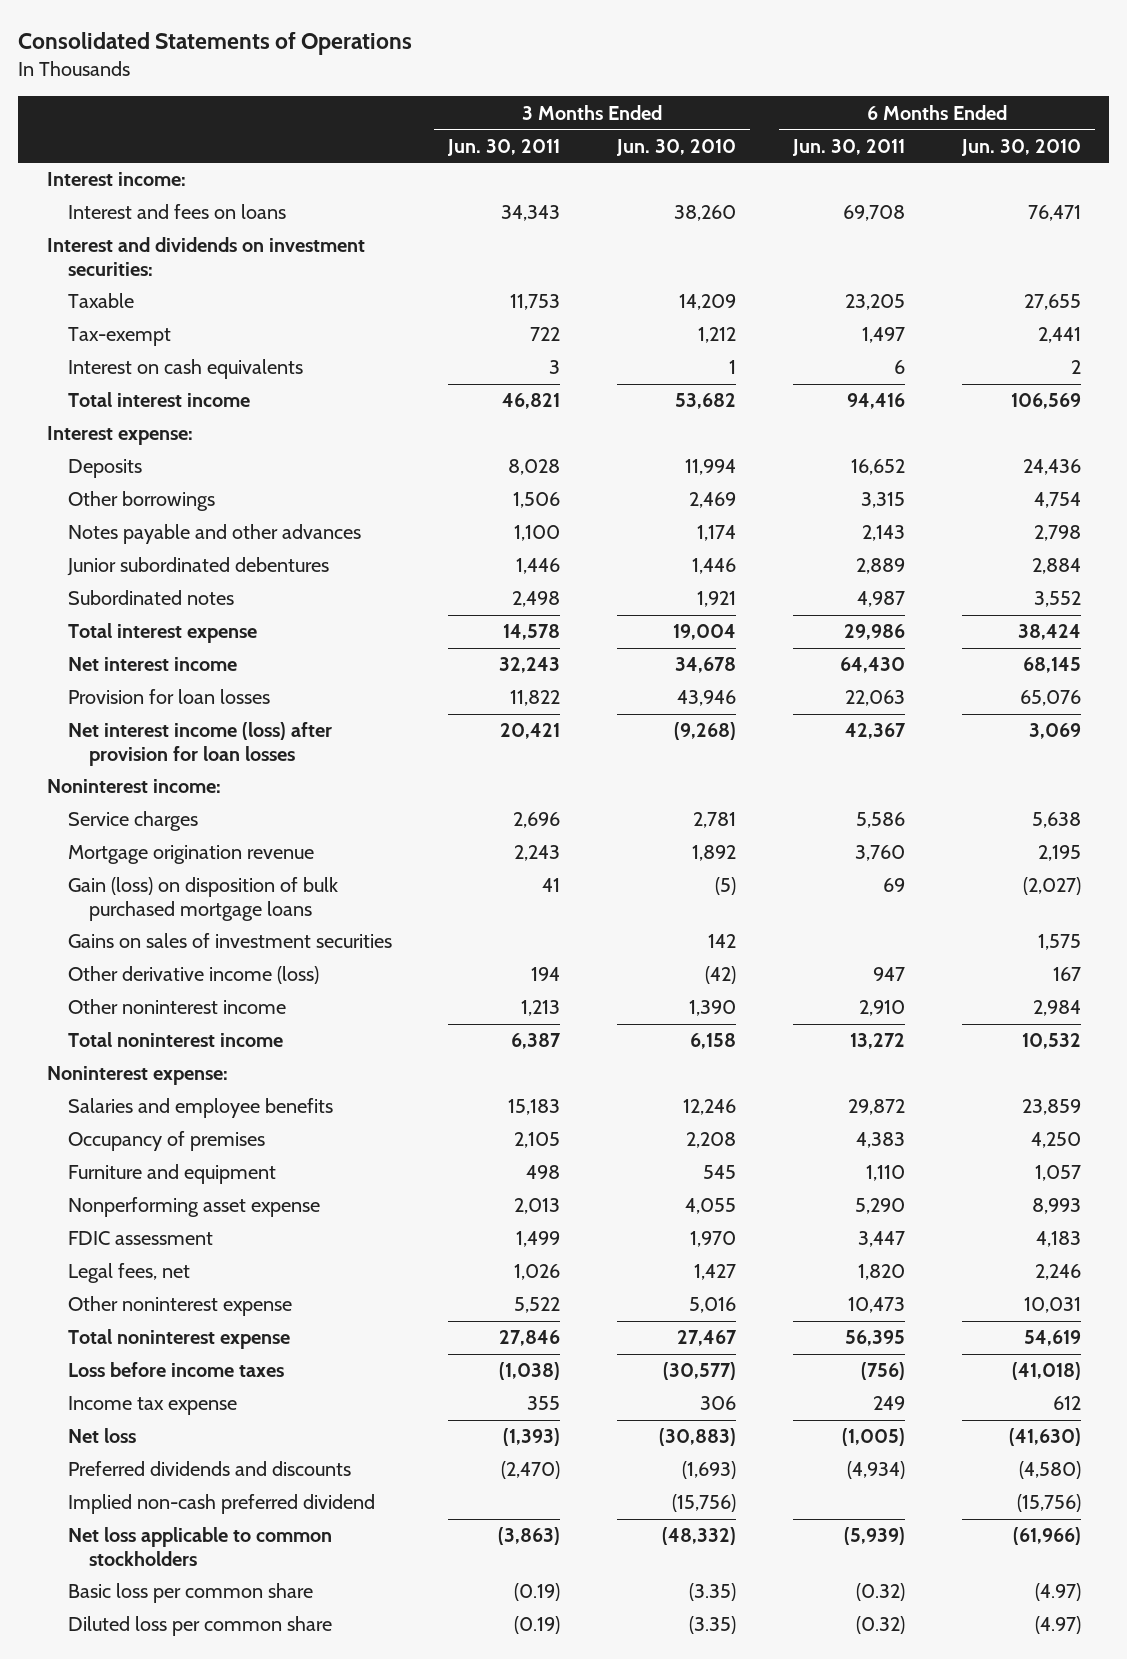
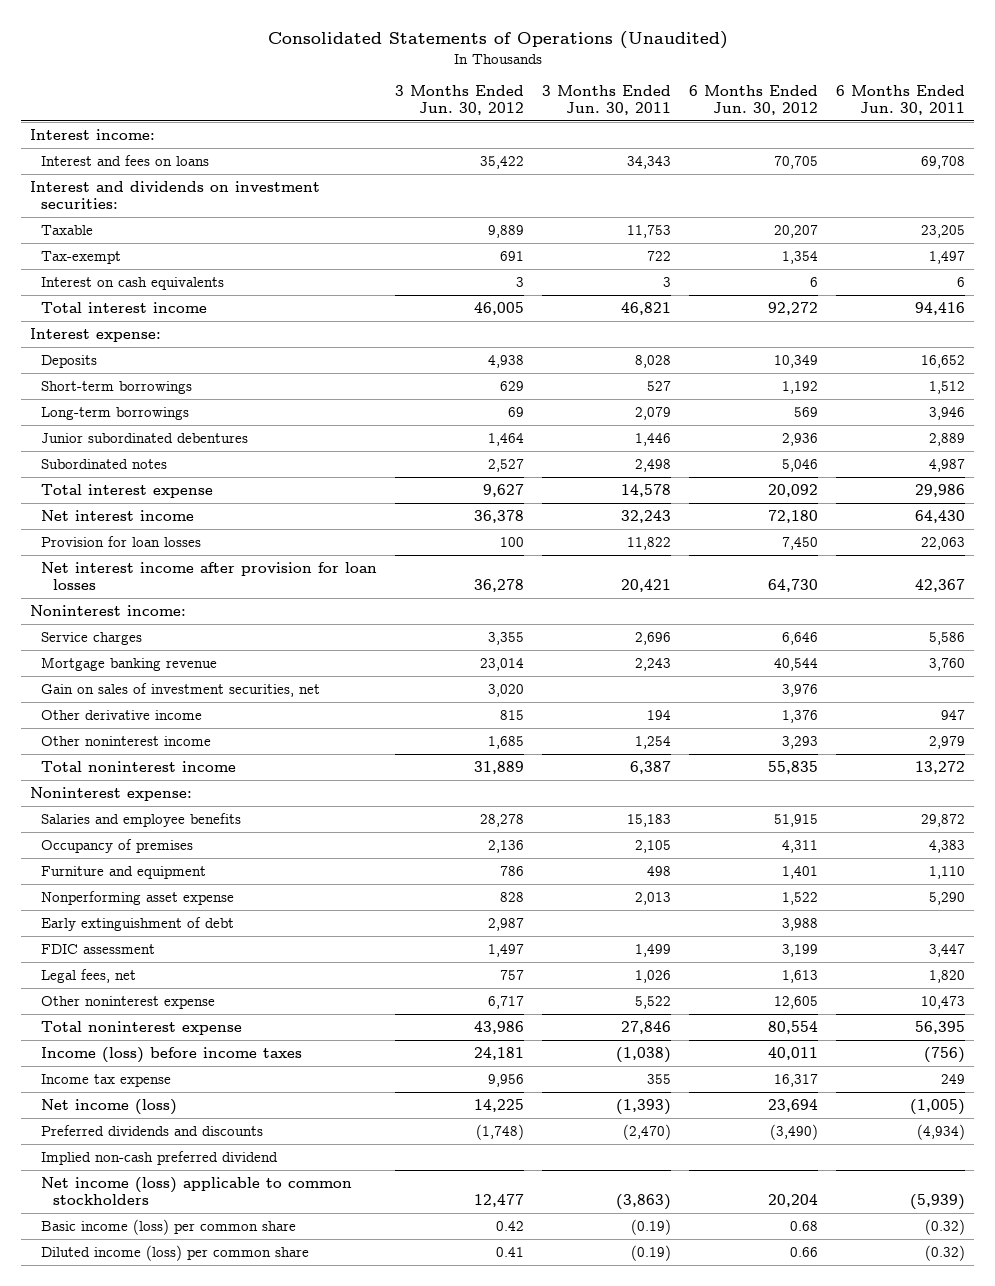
[18,32,413,56] Consolidated Statements of Operations -> [267,30,728,49] Consolidated Statements of Operations (Unaudited)
[616,138,737,156] Jun. 30, 2010 -> none
[960,138,1081,156] Jun. 30, 2010 -> none
none -> [395,84,525,116] 3 Months Ended Jun. 30, 2012
none -> [689,84,819,116] 6 Months Ended Jun. 30, 2012
[67,491,215,512] Other borrowings -> none
[67,524,361,545] Notes payable and other advances -> none
none -> [41,380,193,394] Short-term borrowings
none -> [41,406,190,420] Long-term borrowings
[67,722,332,766] Net interest income (loss) after provision for loan losses -> [41,561,378,590] Net interest income after provision for loan losses
[67,877,338,921] Gain (loss) on disposition of bulk purchased mortgage loans -> none
[67,845,314,865] Mortgage origination revenue -> [41,656,218,671] Mortgage banking revenue
[67,933,392,949] Gains on sales of investment securities -> [41,682,321,697] Gain on sales of investment securities, net
[67,966,319,985] Other derivative income (loss) -> [41,709,203,720] Other derivative income
[521,1000,561,1017] 1,213 -> [635,735,672,749] 1,254
[858,1000,905,1017] 2,910 -> [928,735,965,749] 2,979
none -> [41,916,235,931] Early extinguishment of debt
[67,1362,284,1378] Loss before income taxes -> [41,1046,303,1063] Income (loss) before income taxes
[67,1428,136,1444] Net loss -> [41,1098,178,1115] Net income (loss)
[67,1527,332,1566] Net loss applicable to common stockholders -> [41,1176,353,1205] Net income (loss) applicable to common stockholders
[67,1583,313,1604] Basic loss per common share -> [41,1218,297,1235] Basic income (loss) per common share
[67,1616,332,1637] Diluted loss per common share -> [41,1244,310,1261] Diluted income (loss) per common share

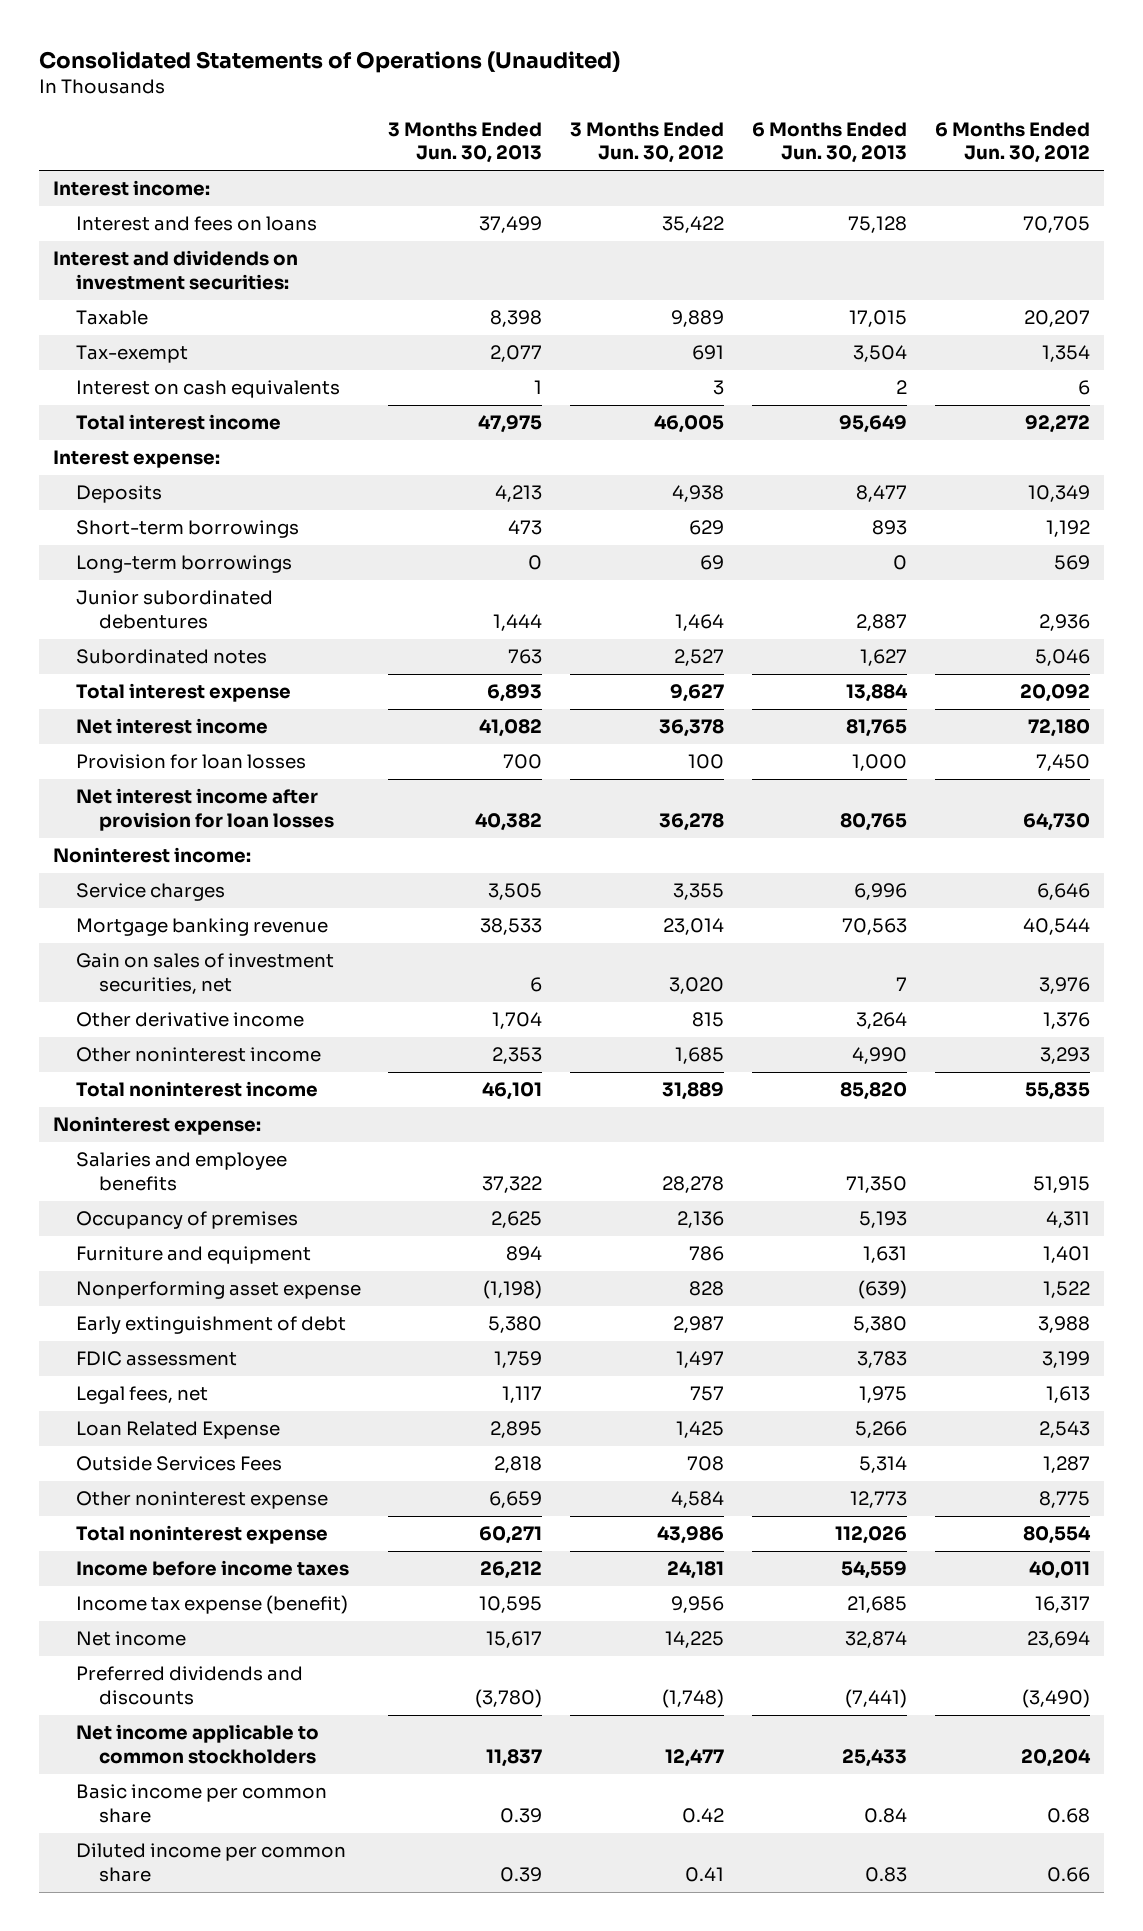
[542,84,672,116] 3 Months Ended Jun. 30, 2011 -> none
[835,84,965,116] 6 Months Ended Jun. 30, 2011 -> none
none -> [388,122,543,164] 3 Months Ended Jun. 30, 2013
none -> [752,122,908,164] 6 Months Ended Jun. 30, 2013
none -> [75,1421,280,1440] Loan Related Expense
none -> [75,1456,282,1472] Outside Services Fees
[488,995,525,1009] 6,717 -> [671,1491,725,1509] 4,584
[774,995,819,1009] 12,605 -> [1038,1491,1090,1509] 8,775
[41,1046,303,1063] Income (loss) before income taxes -> [75,1560,349,1577] Income before income taxes
[41,1073,172,1087] Income tax expense -> [75,1595,348,1615] Income tax expense (benefit)
[41,1098,178,1115] Net income (loss) -> [75,1631,186,1647] Net income
[41,1150,279,1165] Implied non-cash preferred dividend -> none
[41,1176,353,1205] Net income (loss) applicable to common stockholders -> [75,1724,319,1764] Net income applicable to common stockholders
[41,1218,297,1235] Basic income (loss) per common share -> [75,1784,327,1823] Basic income per common share
[41,1244,310,1261] Diluted income (loss) per common share -> [75,1843,346,1882] Diluted income per common share

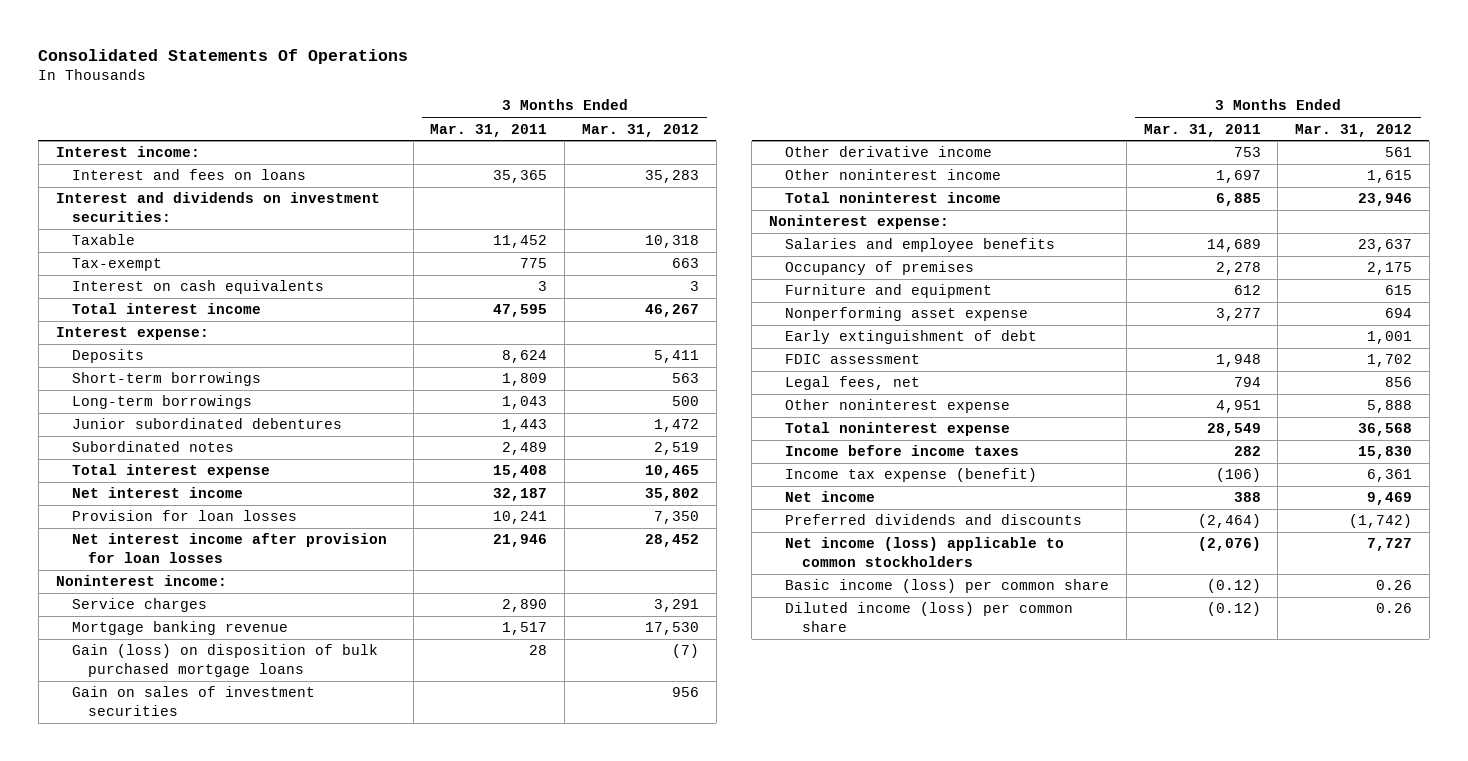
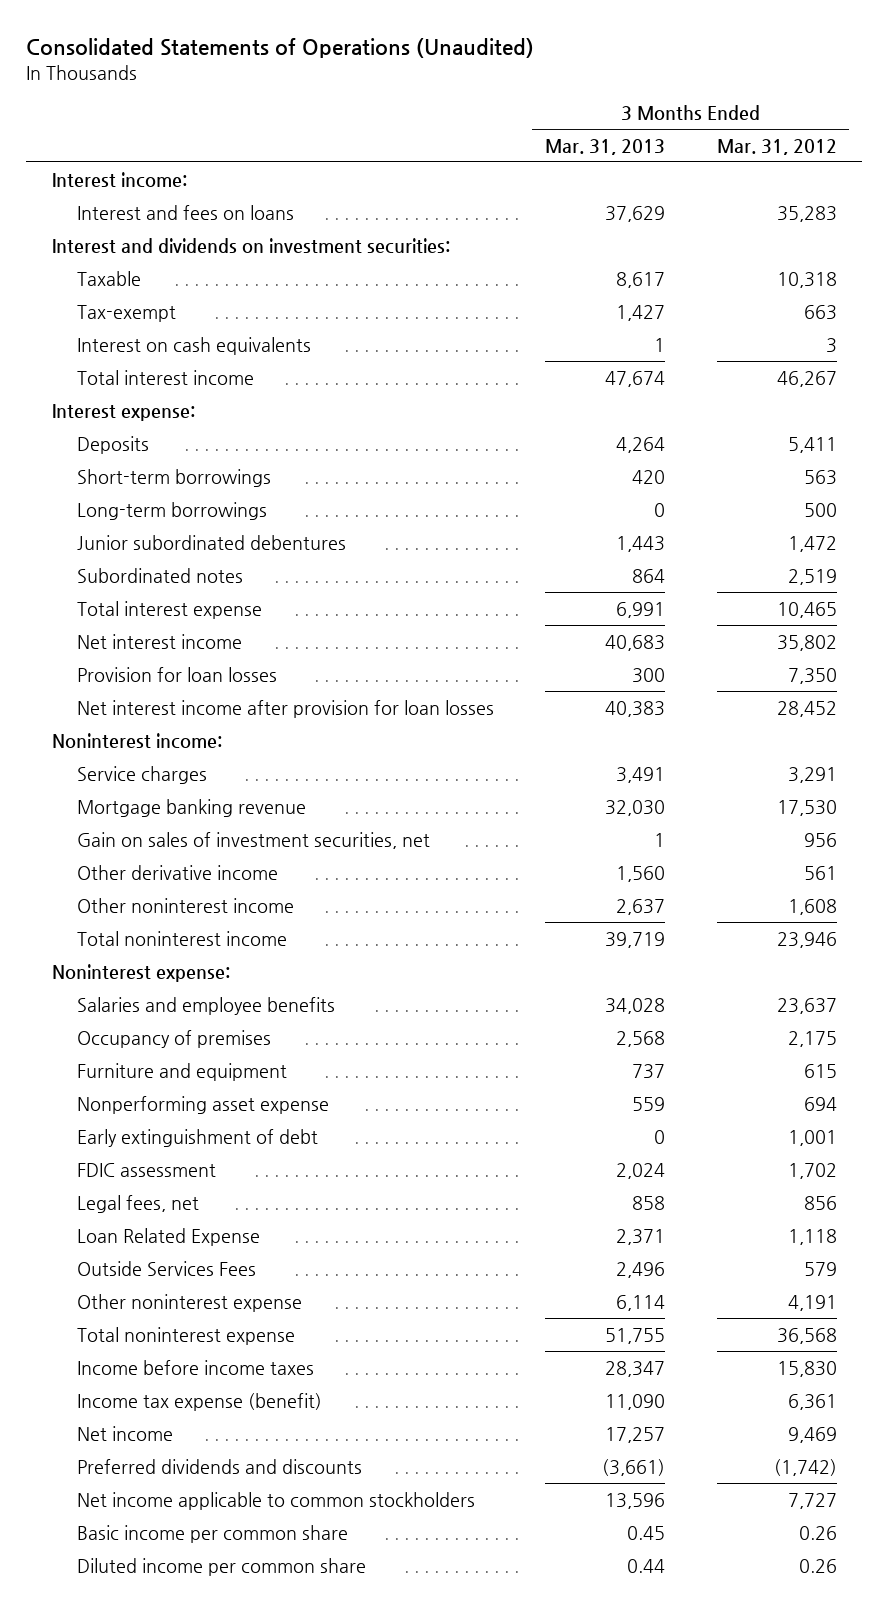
[38,48,409,64] Consolidated Statements Of Operations -> [26,38,535,59] Consolidated Statements of Operations (Unaudited)
[430,123,548,137] Mar. 31, 2011 -> none
none -> [545,138,666,155] Mar. 31, 2013
[71,644,378,677] Gain (loss) on disposition of bulk purchased mortgage loans -> none
[71,686,315,716] Gain on sales of investment securities -> [76,831,430,849] Gain on sales of investment securities, net
[1367,170,1413,184] 1,615 -> [787,898,837,915] 1,608
none -> [76,1227,260,1246] Loan Related Expense
none -> [76,1260,256,1276] Outside Services Fees
[1367,400,1413,414] 5,888 -> [787,1294,837,1311] 4,191
[785,537,1065,567] Net income (loss) applicable to common stockholders -> [76,1491,475,1510] Net income applicable to common stockholders
[785,579,1110,594] Basic income (loss) per common share -> [76,1524,348,1543] Basic income per common share
[785,602,1074,632] Diluted income (loss) per common share -> [76,1557,366,1576] Diluted income per common share

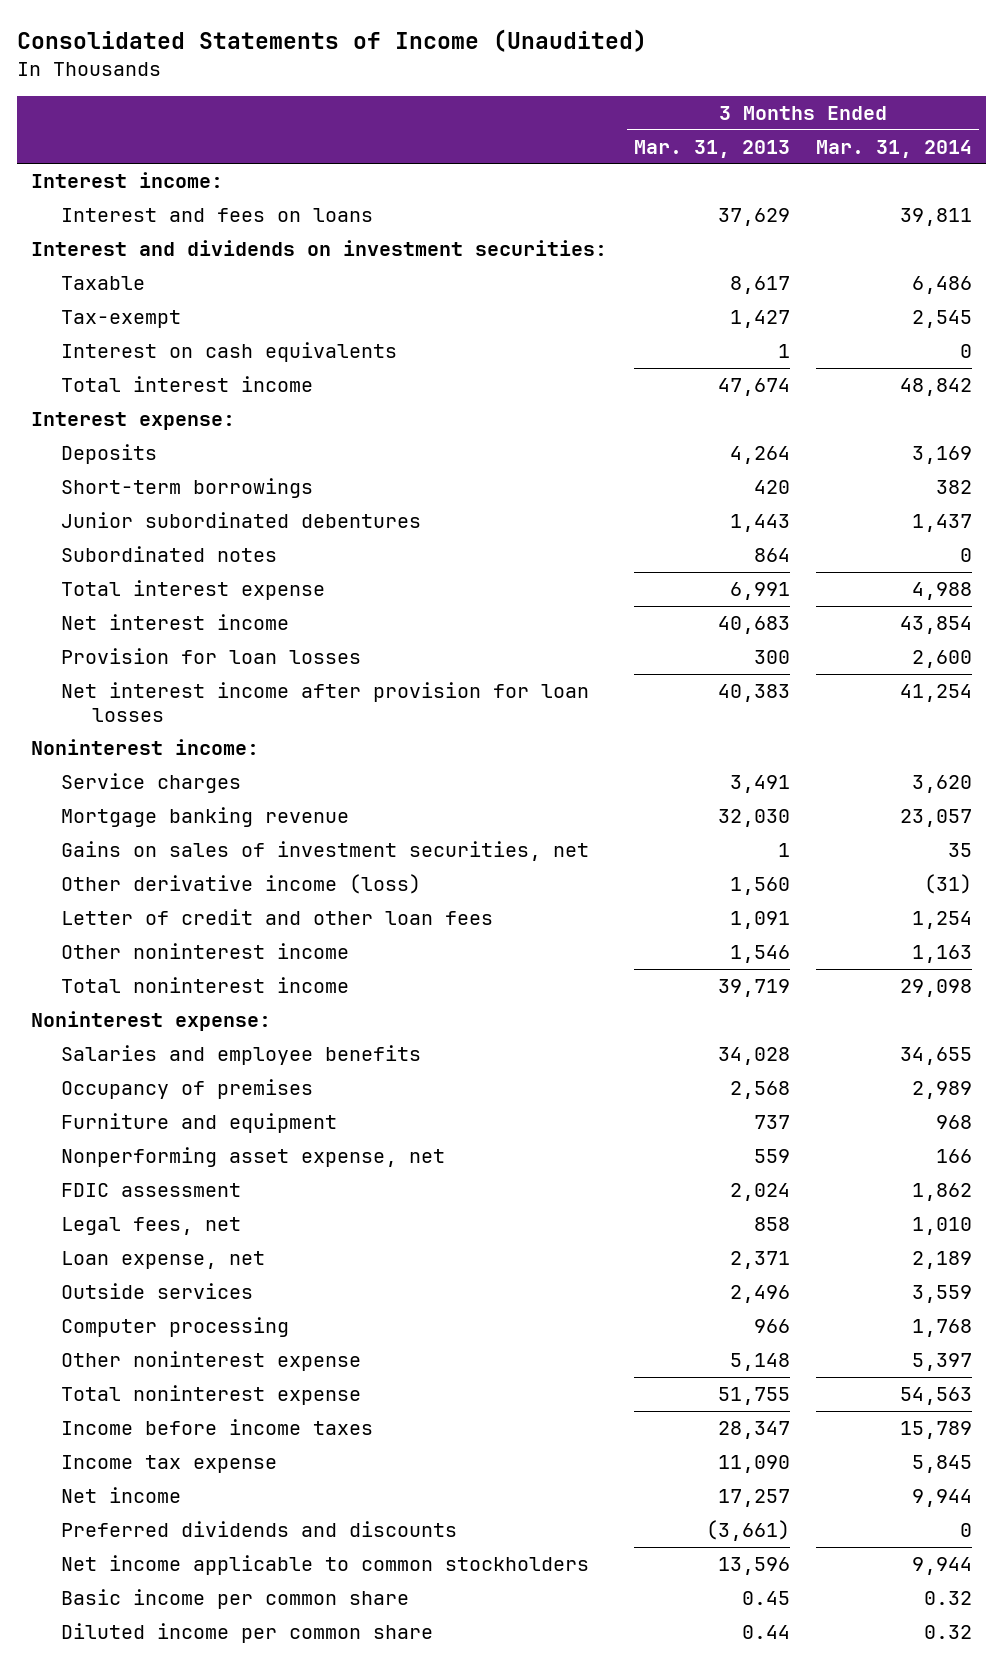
[26,38,535,59] Consolidated Statements of Operations (Unaudited) -> [17,28,648,52] Consolidated Statements of Income (Unaudited)
[716,138,837,155] Mar. 31, 2012 -> none
none -> [816,139,973,158] Mar. 31, 2014
[76,501,267,520] Long-term borrowings -> none
[76,831,430,849] Gain on sales of investment securities, net -> [61,841,590,862] Gains on sales of investment securities, net
[76,864,278,880] Other derivative income -> [61,874,422,895] Other derivative income (loss)
none -> [61,909,494,926] Letter of credit and other loan fees
[616,898,666,915] 2,637 -> [729,945,790,964] 1,546
[76,1128,318,1147] Early extinguishment of debt -> none
[76,1095,329,1114] Nonperforming asset expense -> [61,1147,446,1168] Nonperforming asset expense, net
[76,1227,260,1246] Loan Related Expense -> [61,1251,266,1270] Loan expense, net
[76,1260,256,1276] Outside Services Fees -> [61,1283,254,1300] Outside services
none -> [61,1317,290,1338] Computer processing
[616,1294,666,1311] 6,114 -> [729,1353,790,1372] 5,148
[76,1392,322,1411] Income tax expense (benefit) -> [61,1455,278,1474] Income tax expense

